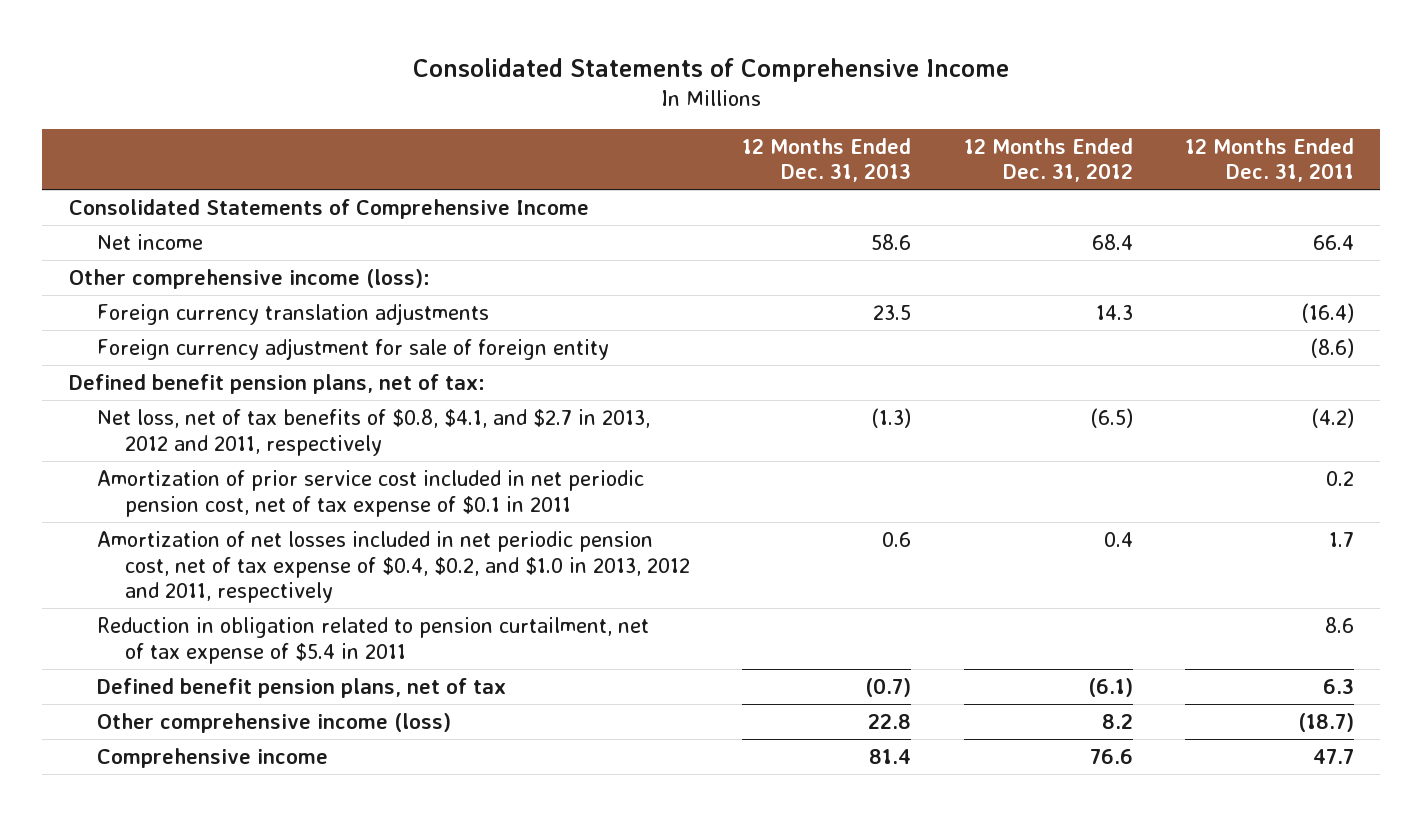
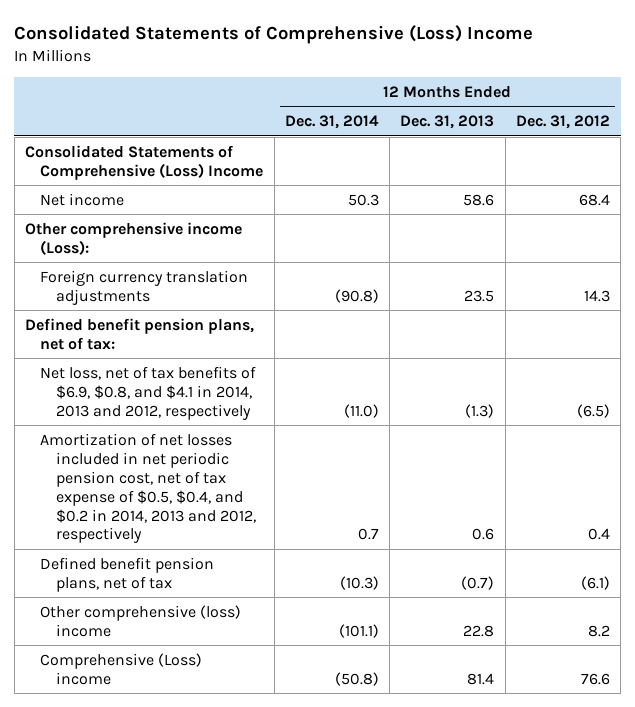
[413,57,1010,82] Consolidated Statements of Comprehensive Income -> [14,25,534,45] Consolidated Statements of Comprehensive (Loss) Income
[1185,137,1355,183] 12 Months Ended Dec. 31, 2011 -> none
none -> [284,115,379,130] Dec. 31, 2014
[68,199,589,220] Consolidated Statements of Comprehensive Income -> [24,144,264,180] Consolidated Statements of Comprehensive (Loss) Income
[68,269,430,290] Other comprehensive income (loss): -> [24,221,242,255] Other comprehensive income (Loss):
[96,338,609,361] Foreign currency adjustment for sale of foreign entity -> none
[96,470,644,517] Amortization of prior service cost included in net periodic pension cost, net of tax expense of $0.1 in 2011 -> none
[96,617,649,664] Reduction in obligation related to pension curtailment, net of tax expense of $5.4 in 2011 -> none
[96,409,650,456] Net loss, net of tax benefits of $0.8, $4.1, and $2.7 in 2013, 2012 and 2011, respectively -> [40,365,257,420] Net loss, net of tax benefits of $6.9, $0.8, and $4.1 in 2014, 2013 and 2012, respectively
[96,531,690,604] Amortization of net losses included in net periodic pension cost, net of tax expense of $0.4, $0.2, and $1.0 in 2013, 2012 and 2011, respectively -> [40,432,257,544] Amortization of net losses included in net periodic pension cost, net of tax expense of $0.5, $0.4, and $0.2 in 2014, 2013 and 2012, respectively
[96,713,451,734] Other comprehensive income (loss) -> [40,604,242,637] Other comprehensive (loss) income
[96,748,328,769] Comprehensive income -> [40,652,203,685] Comprehensive (Loss) income

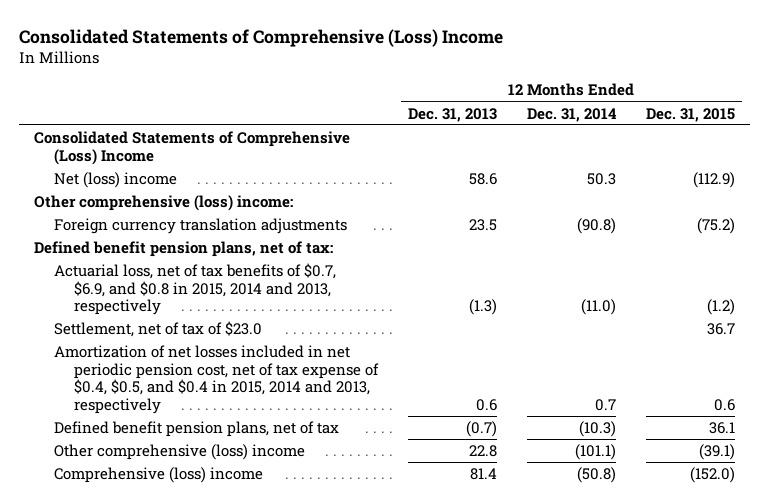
[515,115,610,130] Dec. 31, 2012 -> none
none -> [645,107,735,122] Dec. 31, 2015
[40,192,125,206] Net income -> [54,172,178,189] Net (loss) income
[24,221,242,255] Other comprehensive income (Loss): -> [33,195,293,212] Other comprehensive (loss) income:
[40,365,257,420] Net loss, net of tax benefits of $6.9, $0.8, and $4.1 in 2014, 2013 and 2012, respectively -> [54,263,337,316] Actuarial loss, net of tax benefits of $0.7, $6.9, and $0.8 in 2015, 2014 and 2013, respectively
none -> [54,321,263,338] Settlement, net of tax of $23.0
[40,432,257,544] Amortization of net losses included in net periodic pension cost, net of tax expense of $0.5, $0.4, and $0.2 in 2014, 2013 and 2012, respectively -> [54,345,380,414] Amortization of net losses included in net periodic pension cost, net of tax expense of $0.4, $0.5, and $0.4 in 2015, 2014 and 2013, respectively
[40,652,203,685] Comprehensive (Loss) income -> [54,467,264,484] Comprehensive (loss) income

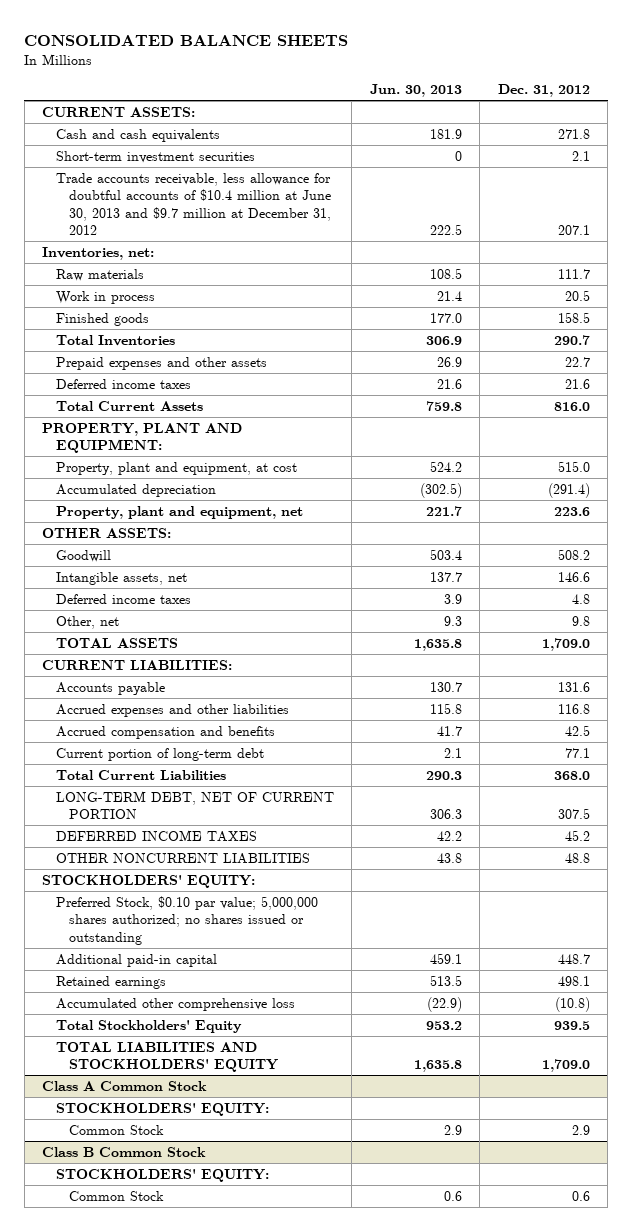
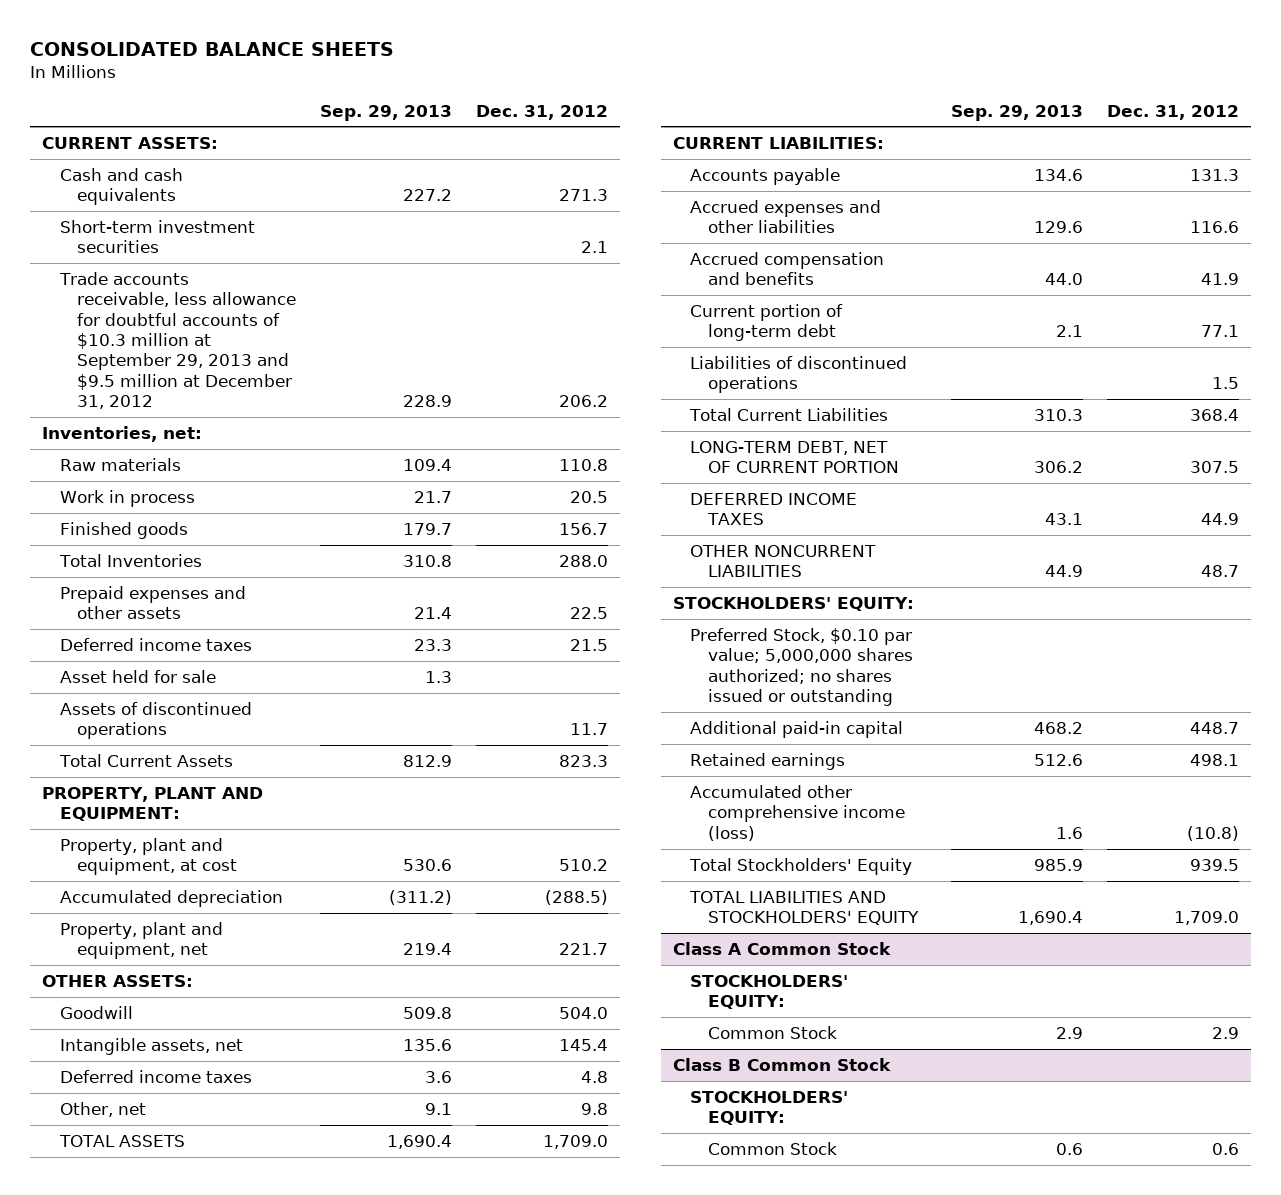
[369,84,462,98] Jun. 30, 2013 -> none
none -> [319,104,452,121] Sep. 29, 2013
[557,128,590,139] 271.8 -> [558,189,608,202] 271.3
[55,172,332,236] Trade accounts receivable, less allowance for doubtful accounts of $10.4 million at June 30, 2013 and $9.7 million at December 31, 2012 -> [58,271,296,409] Trade accounts receivable, less allowance for doubtful accounts of $10.3 million at September 29, 2013 and $9.5 million at December 31, 2012
[557,225,590,236] 207.1 -> [558,394,608,407] 206.2
[557,268,590,279] 111.7 -> [558,458,608,471] 110.8
[557,311,590,323] 158.5 -> [558,522,608,535] 156.7
[553,334,590,345] 290.7 -> [558,554,608,567] 288.0
[564,356,590,367] 22.7 -> [569,607,608,620] 22.5
[564,378,590,389] 21.6 -> [569,638,608,651] 21.5
none -> [59,669,216,683] Asset held for sale
none -> [59,701,252,740] Assets of discontinued operations
[553,401,590,411] 816.0 -> [558,754,608,767] 823.3
[557,460,590,472] 515.0 -> [558,859,608,872] 510.2
[547,482,590,498] (291.4) -> [544,889,608,905] (288.5)
[553,506,590,516] 223.6 -> [558,943,608,956] 221.7
[557,548,590,560] 508.2 -> [558,1006,608,1019] 504.0
[557,571,590,582] 146.6 -> [558,1038,608,1051] 145.4
[557,681,590,692] 131.6 -> [1189,168,1239,181] 131.3
[557,703,590,714] 116.8 -> [1189,221,1239,234] 116.6
[564,724,590,736] 42.5 -> [1200,273,1239,286] 41.9
none -> [690,355,908,394] Liabilities of discontinued operations
[553,770,590,780] 368.0 -> [1189,408,1239,421] 368.4
[564,829,590,841] 45.2 -> [1200,513,1239,526] 44.9
[564,852,590,863] 48.8 -> [1200,565,1239,578] 48.7
[55,997,295,1011] Accumulated other comprehensive loss -> [690,784,905,841] Accumulated other comprehensive income (loss)

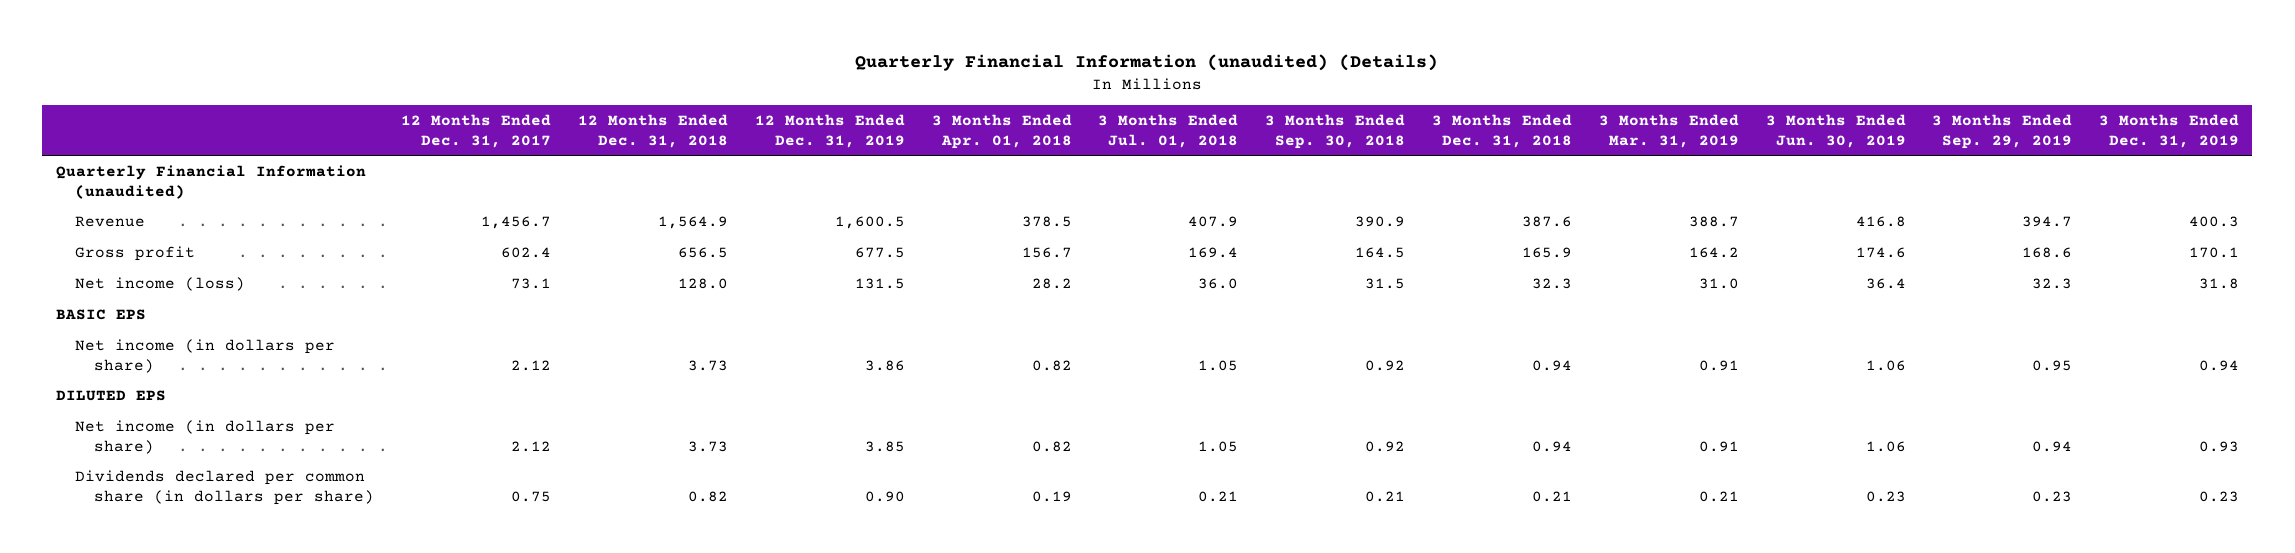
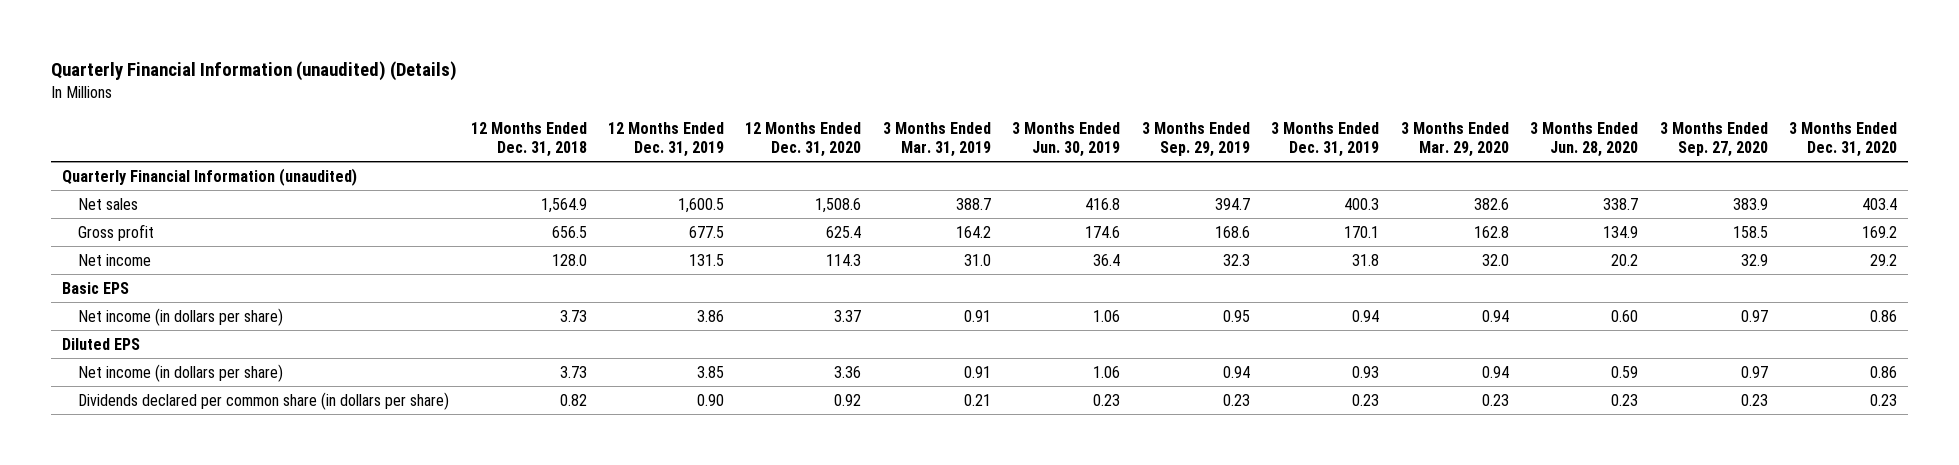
[401,114,552,148] 12 Months Ended Dec. 31, 2017 -> none
[931,114,1072,149] 3 Months Ended Apr. 01, 2018 -> none
[1098,114,1239,148] 3 Months Ended Jul. 01, 2018 -> none
[1265,114,1406,149] 3 Months Ended Sep. 30, 2018 -> none
[1431,114,1572,148] 3 Months Ended Dec. 31, 2018 -> none
none -> [745,121,862,157] 12 Months Ended Dec. 31, 2020
none -> [1400,121,1509,157] 3 Months Ended Mar. 29, 2020
none -> [1530,121,1639,157] 3 Months Ended Jun. 28, 2020
none -> [1659,121,1768,157] 3 Months Ended Sep. 27, 2020
none -> [1788,121,1897,157] 3 Months Ended Dec. 31, 2020
[75,216,146,228] Revenue -> [78,197,139,210] Net sales
[75,277,246,292] Net income (loss) -> [78,253,152,266] Net income
[55,309,146,321] BASIC EPS -> [61,281,129,294] Basic EPS
[55,390,166,402] DILUTED EPS -> [61,337,140,350] Diluted EPS

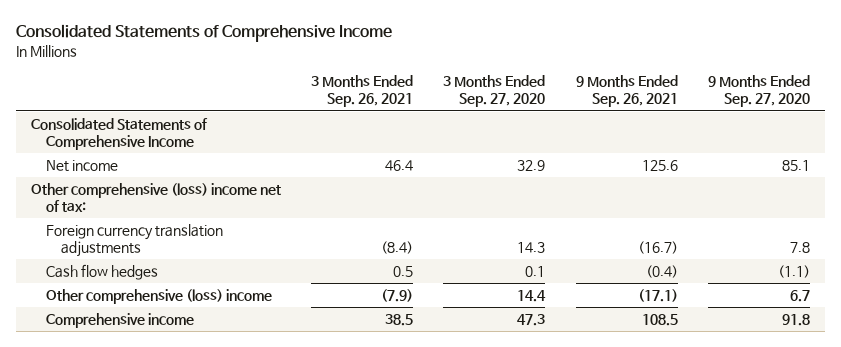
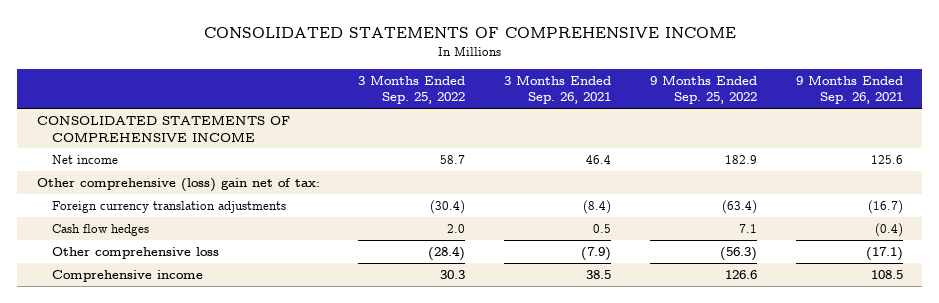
[16,24,393,43] Consolidated Statements of Comprehensive Income -> [203,26,736,38] CONSOLIDATED STATEMENTS OF COMPREHENSIVE INCOME
[443,75,546,108] 3 Months Ended Sep. 27, 2020 -> none
[707,75,810,108] 9 Months Ended Sep. 27, 2020 -> none
none -> [358,74,466,105] 3 Months Ended Sep. 25, 2022
none -> [649,74,757,105] 9 Months Ended Sep. 25, 2022
[31,118,209,151] Consolidated Statements of Comprehensive Income -> [36,115,290,142] CONSOLIDATED STATEMENTS OF COMPREHENSIVE INCOME
[31,183,282,213] Other comprehensive (loss) income net of tax: -> [36,178,320,193] Other comprehensive (loss) gain net of tax:
[45,289,272,305] Other comprehensive (loss) income -> [52,247,220,260] Other comprehensive loss

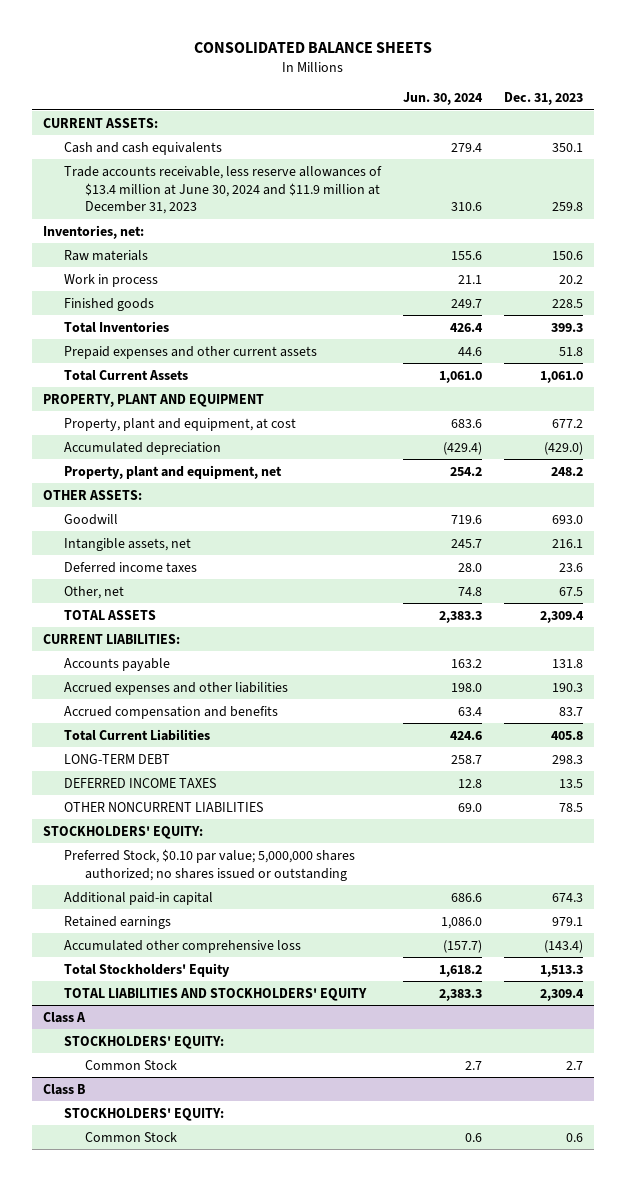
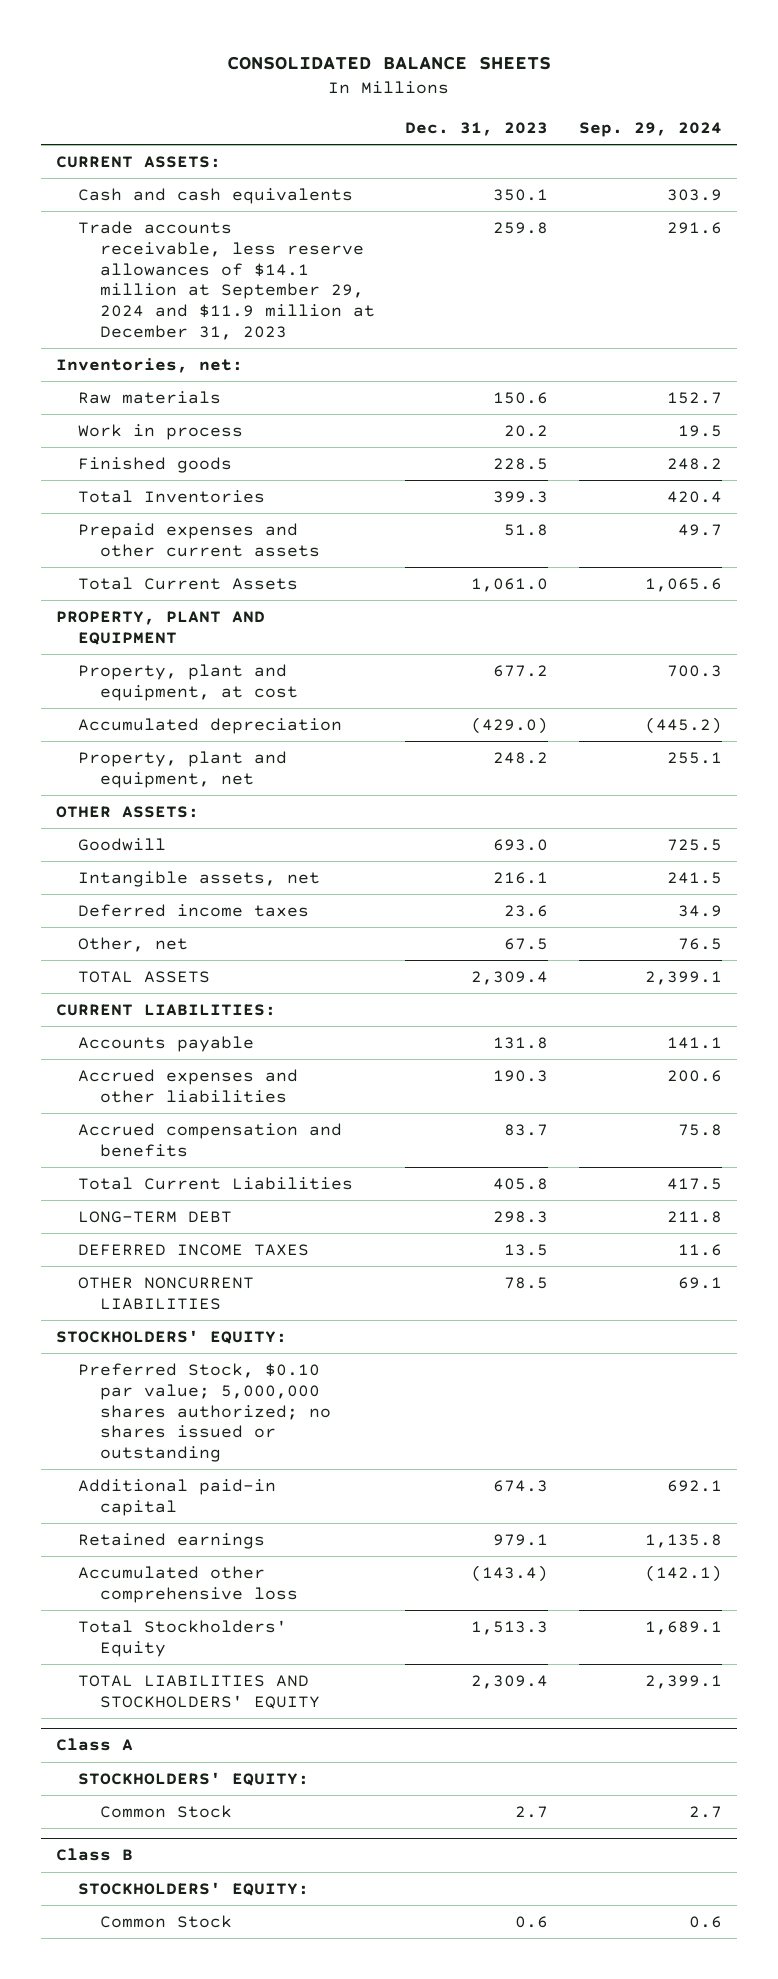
[402,92,483,106] Jun. 30, 2024 -> none
none -> [578,121,722,137] Sep. 29, 2024
[64,165,383,215] Trade accounts receivable, less reserve allowances of $13.4 million at June 30, 2024 and $11.9 million at December 31, 2023 -> [78,220,375,340] Trade accounts receivable, less reserve allowances of $14.1 million at September 29, 2024 and $11.9 million at December 31, 2023

